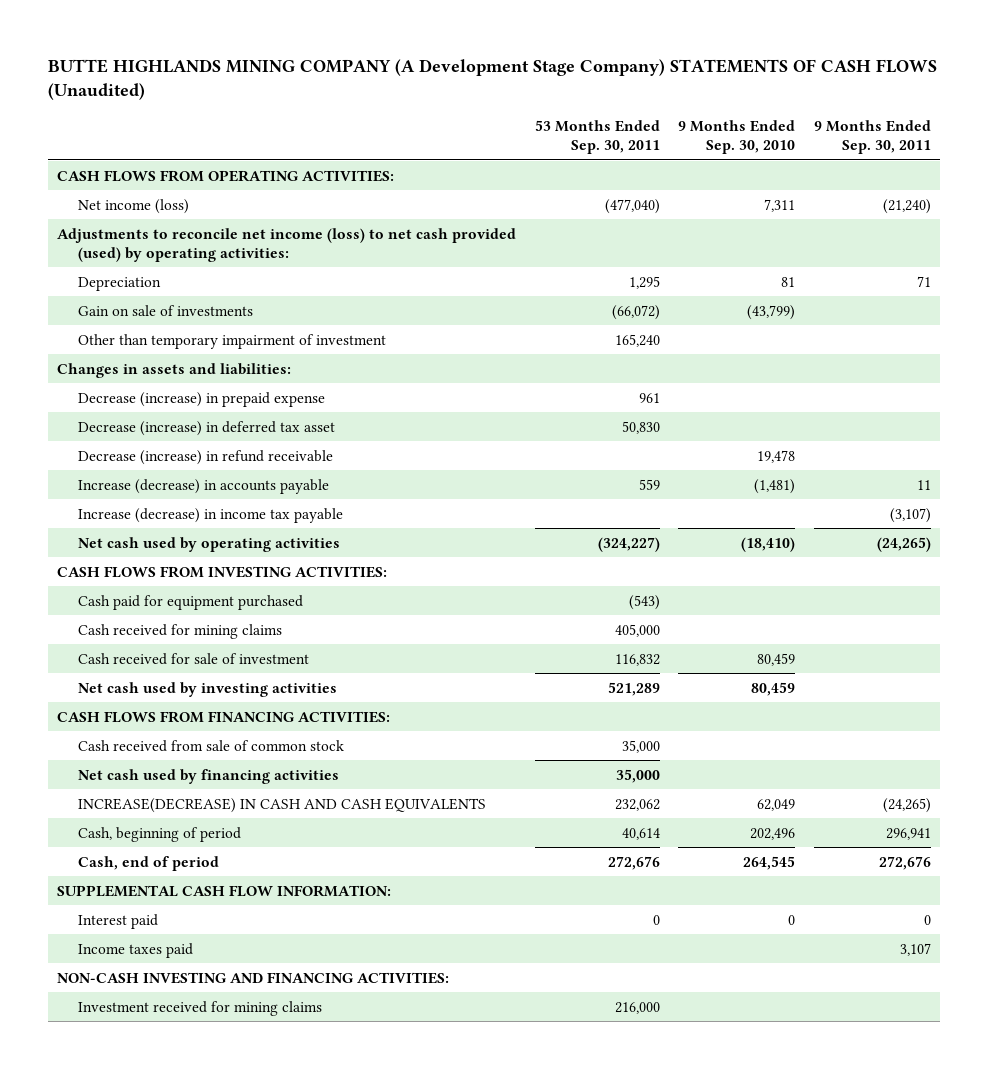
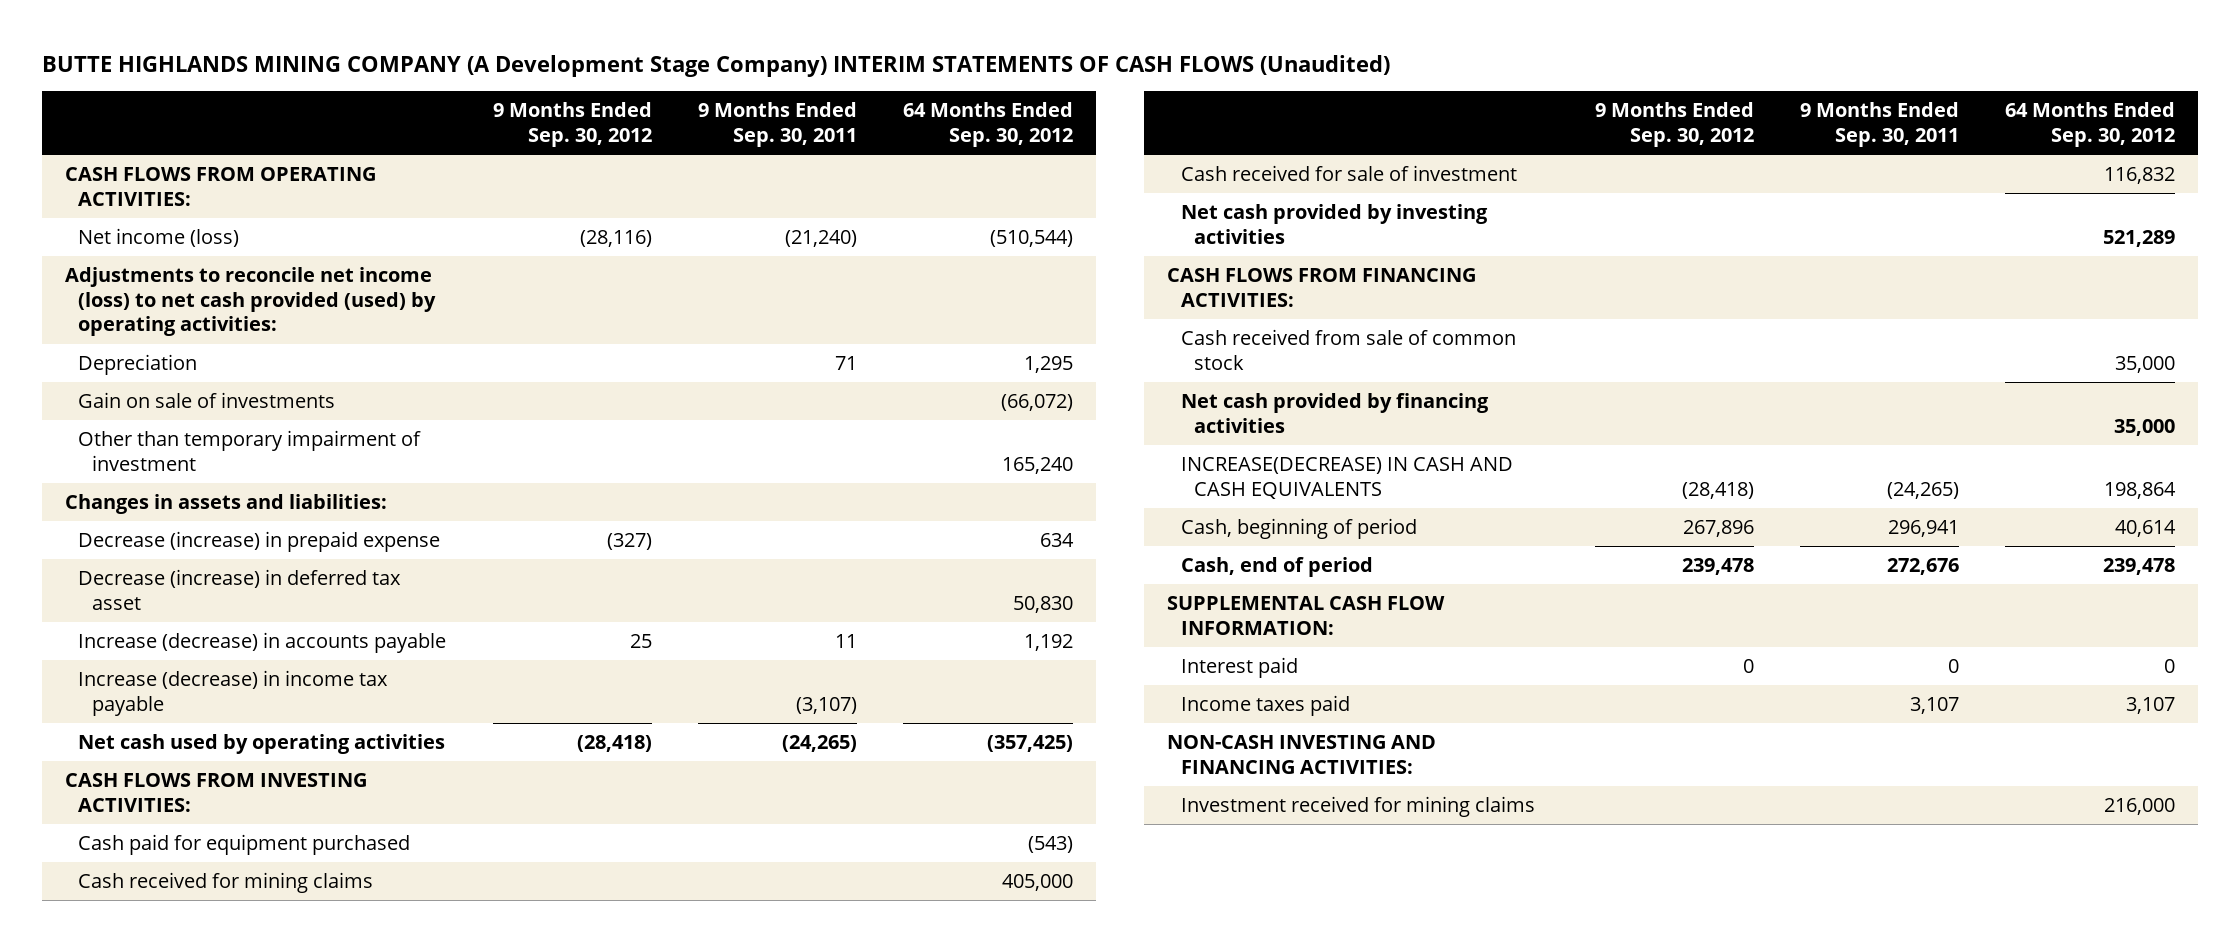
[47,58,937,101] BUTTE HIGHLANDS MINING COMPANY (A Development Stage Company) STATEMENTS OF CASH FLOWS (Unaudited) -> [41,54,1390,77] BUTTE HIGHLANDS MINING COMPANY (A Development Stage Company) INTERIM STATEMENTS OF CASH FLOWS (Unaudited)
[534,120,660,155] 53 Months Ended Sep. 30, 2011 -> none
[678,120,796,155] 9 Months Ended Sep. 30, 2010 -> none
none -> [492,102,652,147] 9 Months Ended Sep. 30, 2012
none -> [902,102,1073,147] 64 Months Ended Sep. 30, 2012
[77,449,333,465] Decrease (increase) in refund receivable -> none
[77,681,337,697] Net cash used by investing activities -> [1180,204,1488,244] Net cash provided by investing activities
[77,768,339,784] Net cash used by financing activities -> [1180,393,1489,433] Net cash provided by financing activities

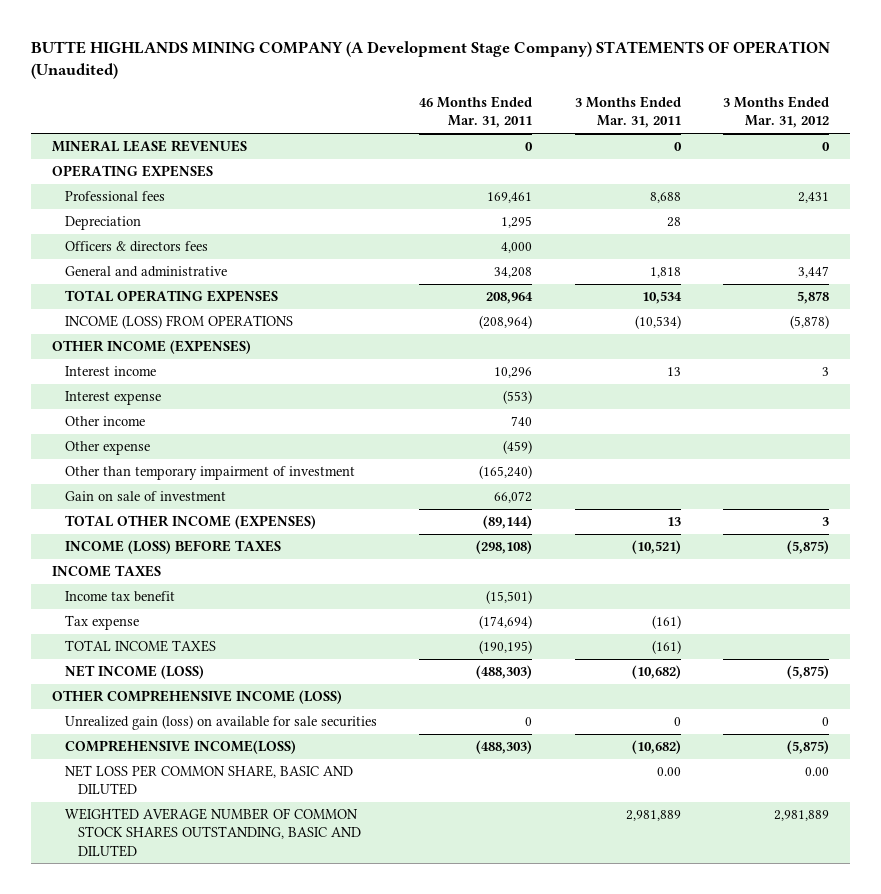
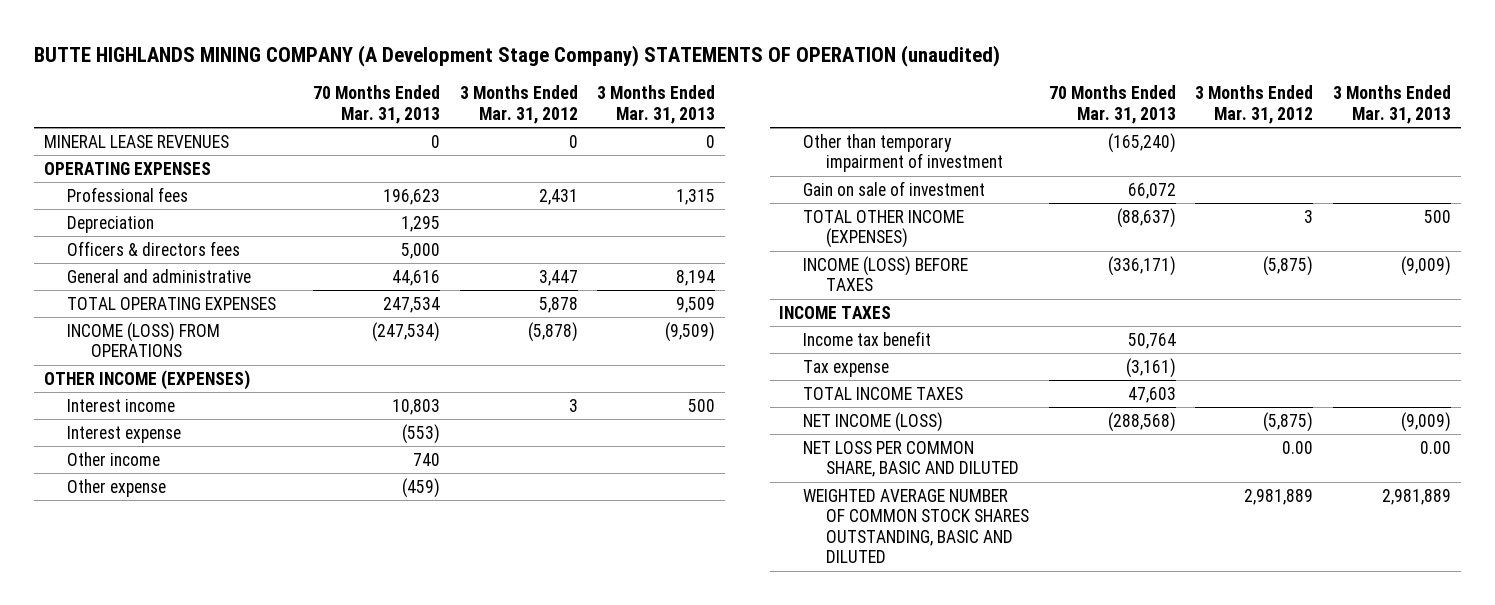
[30,40,830,80] BUTTE HIGHLANDS MINING COMPANY (A Development Stage Company) STATEMENTS OF OPERATION (Unaudited) -> [34,44,1001,67] BUTTE HIGHLANDS MINING COMPANY (A Development Stage Company) STATEMENTS OF OPERATION (unaudited)
[419,96,533,129] 46 Months Ended Mar. 31, 2011 -> none
[574,96,681,129] 3 Months Ended Mar. 31, 2011 -> none
none -> [313,85,441,124] 70 Months Ended Mar. 31, 2013
none -> [597,85,716,124] 3 Months Ended Mar. 31, 2013
[51,690,342,705] OTHER COMPREHENSIVE INCOME (LOSS) -> none
[65,715,378,731] Unrealized gain (loss) on available for sale securities -> none
[65,740,297,755] COMPREHENSIVE INCOME(LOSS) -> none

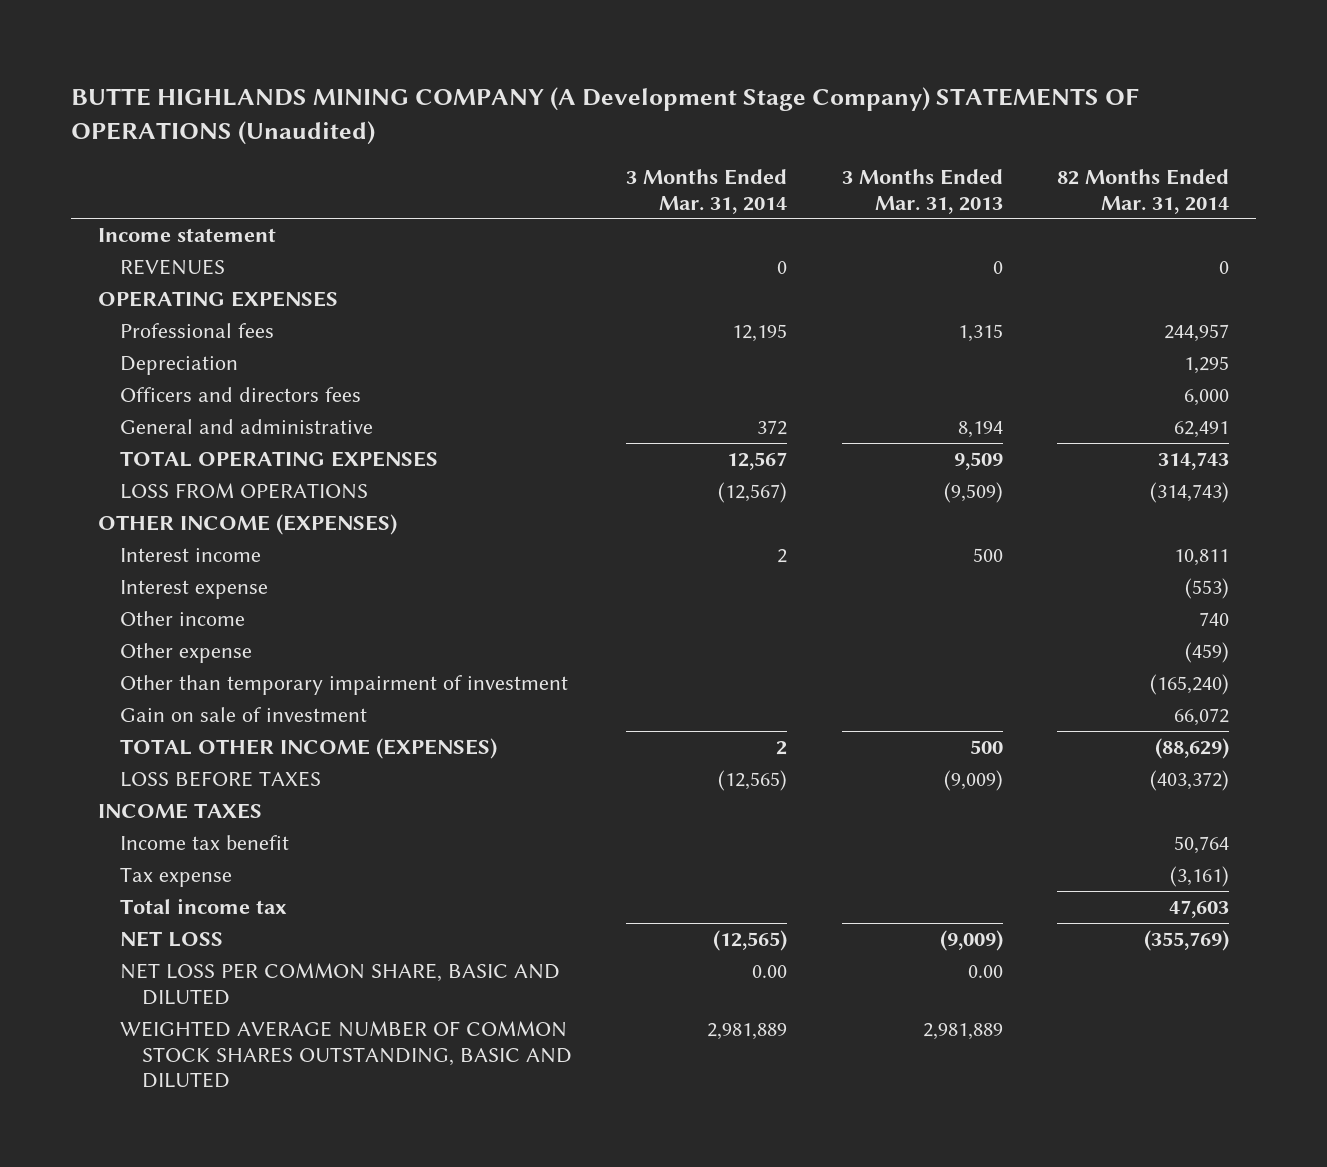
[34,44,1001,67] BUTTE HIGHLANDS MINING COMPANY (A Development Stage Company) STATEMENTS OF OPERATION (unaudited) -> [70,86,1139,145] BUTTE HIGHLANDS MINING COMPANY (A Development Stage Company) STATEMENTS OF OPERATIONS (Unaudited)
[313,85,441,124] 70 Months Ended Mar. 31, 2013 -> none
[459,85,578,124] 3 Months Ended Mar. 31, 2012 -> none
none -> [626,168,788,214] 3 Months Ended Mar. 31, 2014
none -> [1057,168,1230,214] 82 Months Ended Mar. 31, 2014
none -> [98,228,277,243] Income statement
[44,135,230,149] MINERAL LEASE REVENUES -> [120,259,226,276] REVENUES
[67,241,241,257] Officers & directors fees -> [120,387,362,403] Officers and directors fees
[67,322,221,358] INCOME (LOSS) FROM OPERATIONS -> [120,483,369,500] LOSS FROM OPERATIONS
[802,256,968,292] INCOME (LOSS) BEFORE TAXES -> [120,771,322,788] LOSS BEFORE TAXES
[802,387,963,401] TOTAL INCOME TAXES -> [120,898,288,915] Total income tax
[802,412,943,433] NET INCOME (LOSS) -> [120,931,224,948] NET LOSS

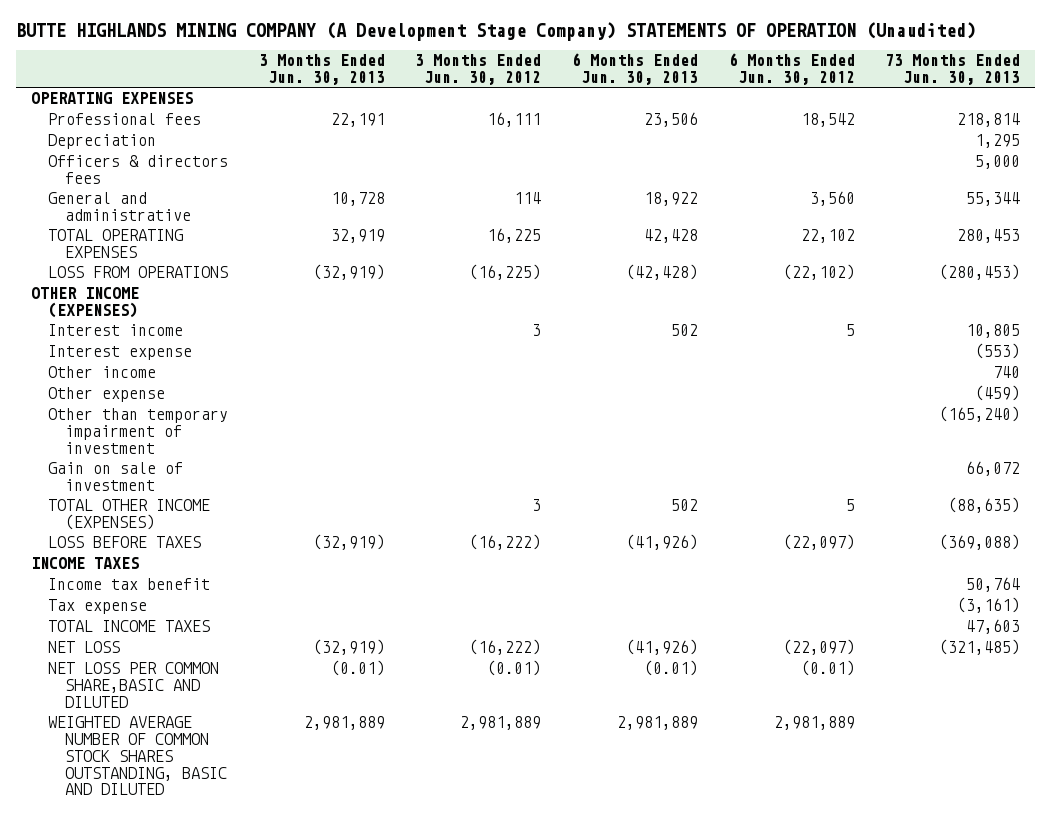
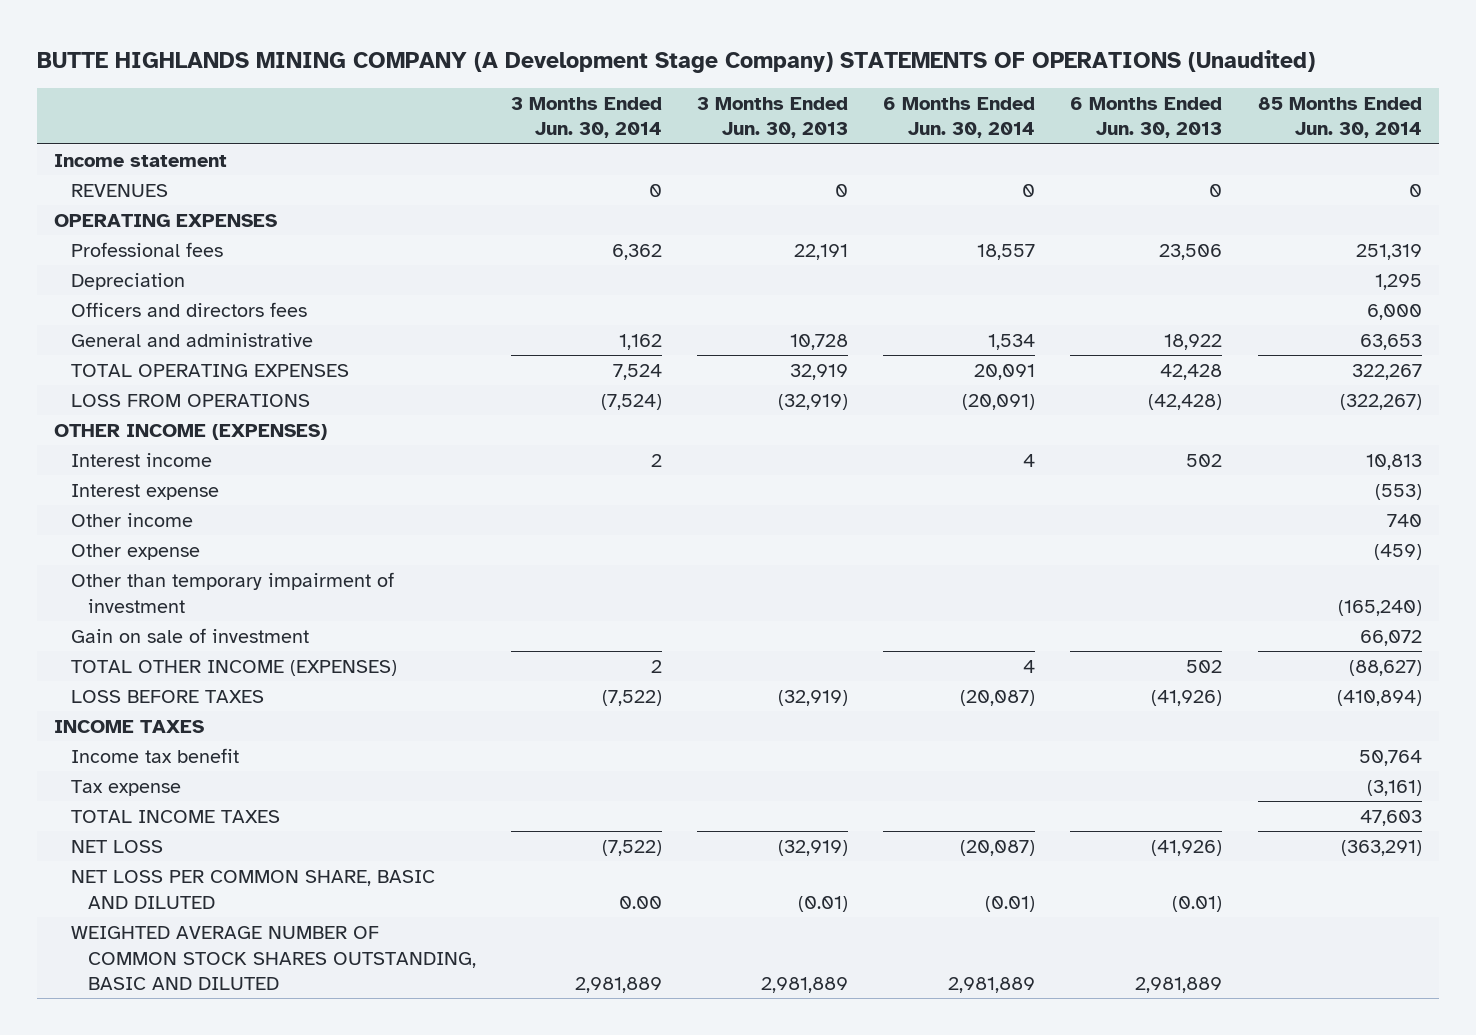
[16,21,977,41] BUTTE HIGHLANDS MINING COMPANY (A Development Stage Company) STATEMENTS OF OPERATION (Unaudited) -> [36,49,1315,73] BUTTE HIGHLANDS MINING COMPANY (A Development Stage Company) STATEMENTS OF OPERATIONS (Unaudited)
[415,54,542,85] 3 Months Ended Jun. 30, 2012 -> none
[728,53,855,85] 6 Months Ended Jun. 30, 2012 -> none
[885,54,1021,85] 73 Months Ended Jun. 30, 2013 -> none
none -> [511,96,663,139] 3 Months Ended Jun. 30, 2014
none -> [883,96,1036,139] 6 Months Ended Jun. 30, 2014
none -> [1257,96,1422,139] 85 Months Ended Jun. 30, 2014
none -> [54,153,228,167] Income statement
none -> [71,183,169,197] REVENUES
[48,155,229,185] Officers & directors fees -> [71,301,308,317] Officers and directors fees
[48,662,220,708] NET LOSS PER COMMON SHARE,BASIC AND DILUTED -> [71,869,436,909] NET LOSS PER COMMON SHARE, BASIC AND DILUTED

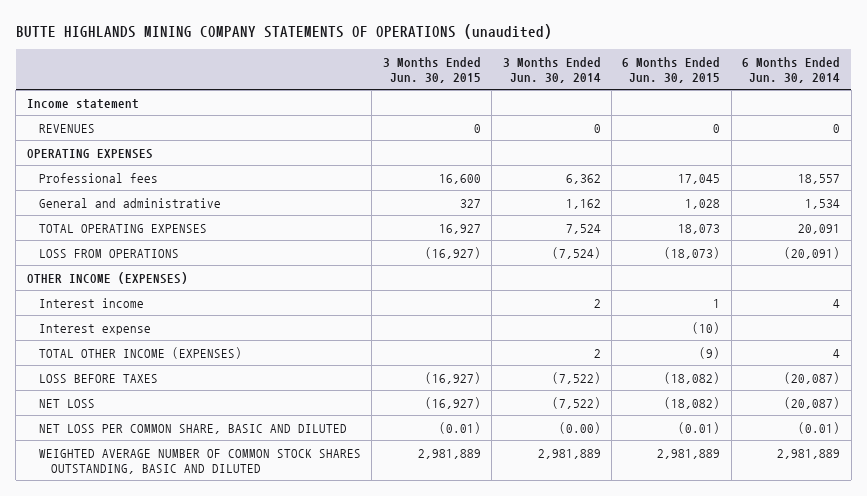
[36,49,1315,73] BUTTE HIGHLANDS MINING COMPANY (A Development Stage Company) STATEMENTS OF OPERATIONS (Unaudited) -> [15,24,552,40] BUTTE HIGHLANDS MINING COMPANY STATEMENTS OF OPERATIONS (unaudited)
[697,96,849,139] 3 Months Ended Jun. 30, 2013 -> none
[1070,96,1223,139] 6 Months Ended Jun. 30, 2013 -> none
[1257,96,1422,139] 85 Months Ended Jun. 30, 2014 -> none
none -> [382,56,481,83] 3 Months Ended Jun. 30, 2015
none -> [622,56,721,83] 6 Months Ended Jun. 30, 2015
[71,272,186,290] Depreciation -> none
[71,301,308,317] Officers and directors fees -> none
[71,512,194,527] Other income -> none
[71,543,201,560] Other expense -> none
[71,571,395,613] Other than temporary impairment of investment -> none
[71,627,310,643] Gain on sale of investment -> none
[54,719,205,733] INCOME TAXES -> none
[71,747,240,763] Income tax benefit -> none
[71,779,182,796] Tax expense -> none
[71,809,281,823] TOTAL INCOME TAXES -> none
[619,895,663,909] 0.00 -> [558,421,601,434] (0.00)

